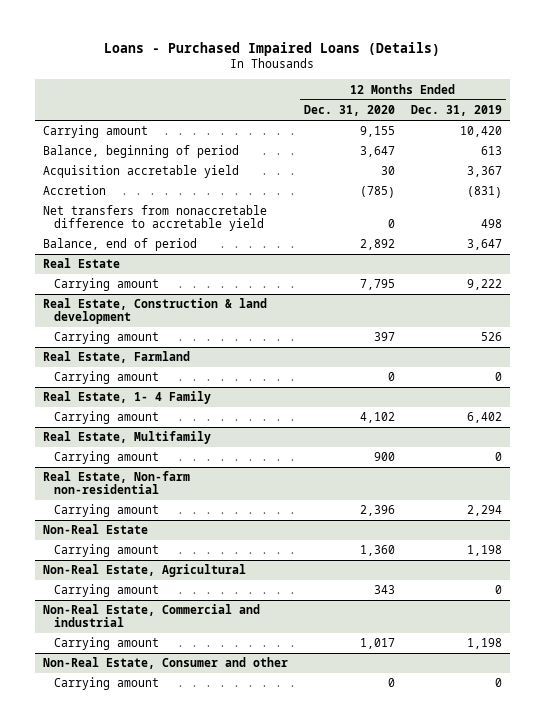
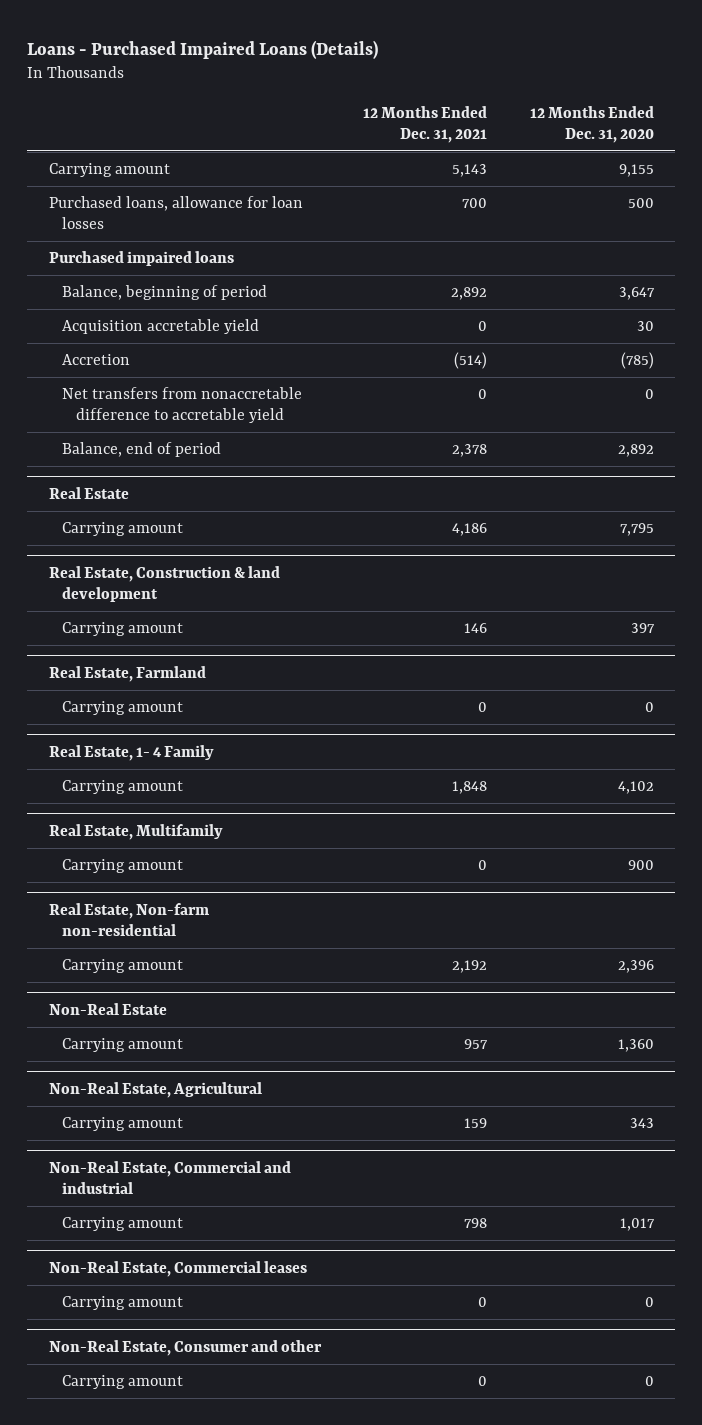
[410,104,502,116] Dec. 31, 2019 -> none
none -> [363,105,488,143] 12 Months Ended Dec. 31, 2021
none -> [48,196,303,230] Purchased loans, allowance for loan losses
none -> [48,251,234,267] Purchased impaired loans
none -> [48,1260,307,1277] Non-Real Estate, Commercial leases
none -> [62,1296,184,1311] Carrying amount

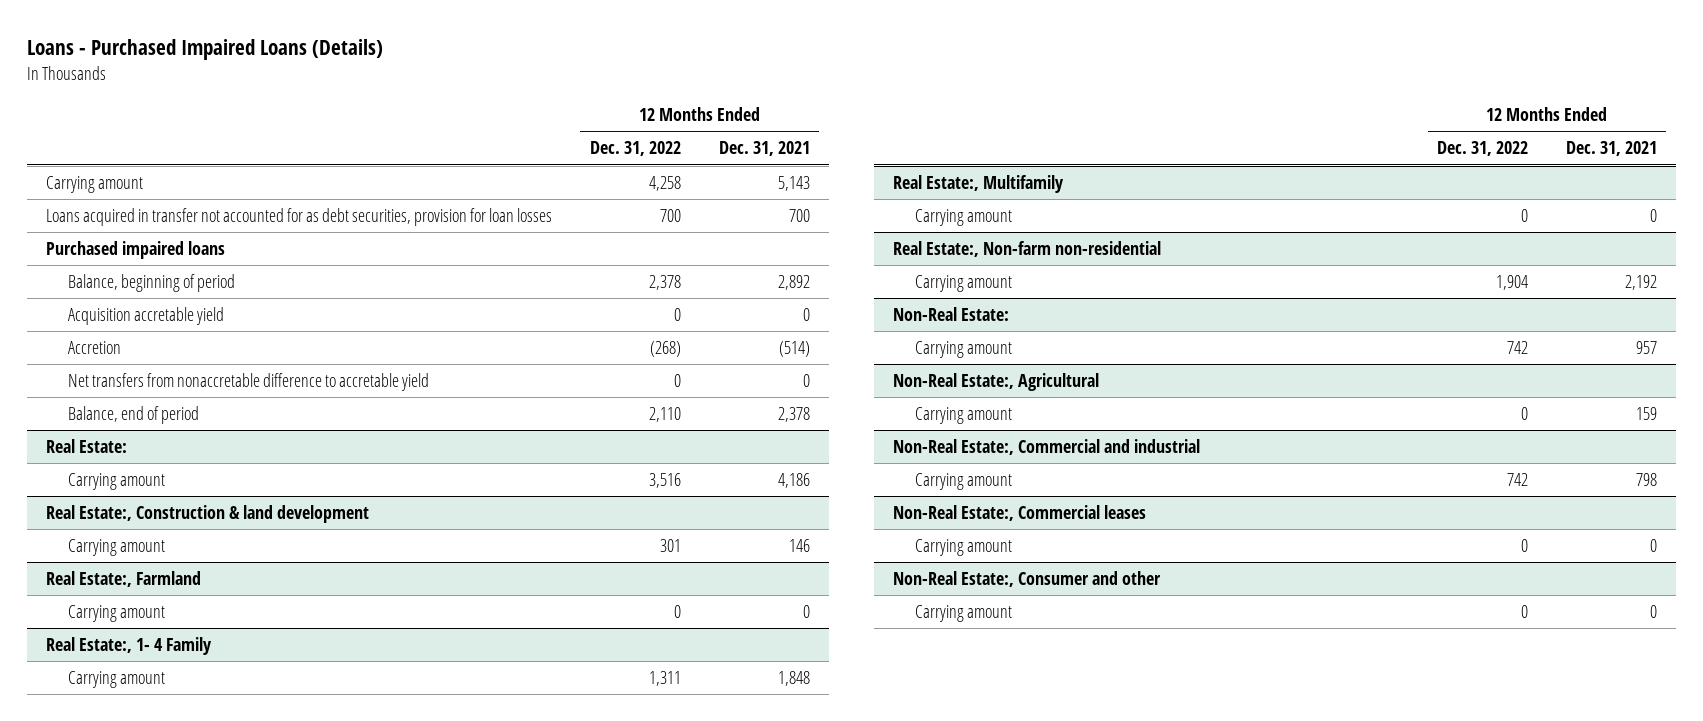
[529,105,654,143] 12 Months Ended Dec. 31, 2020 -> none
none -> [589,141,681,157] Dec. 31, 2022
[48,196,303,230] Purchased loans, allowance for loan losses -> [45,208,552,227] Loans acquired in transfer not accounted for as debt securities, provision for loan losses
[48,486,129,499] Real Estate -> [45,439,127,454] Real Estate:
[48,565,280,602] Real Estate, Construction & land development -> [45,505,369,524] Real Estate:, Construction & land development
[48,665,206,682] Real Estate, Farmland -> [45,571,201,588] Real Estate:, Farmland
[48,744,214,761] Real Estate, 1- 4 Family -> [45,637,212,656] Real Estate:, 1- 4 Family
[48,823,223,840] Real Estate, Multifamily -> [893,175,1065,194] Real Estate:, Multifamily
[48,902,209,936] Real Estate, Non-farm non-residential -> [893,241,1162,258] Real Estate:, Non-farm non-residential
[48,1002,167,1015] Non-Real Estate -> [893,307,1010,322] Non-Real Estate:
[48,1081,262,1098] Non-Real Estate, Agricultural -> [893,373,1100,392] Non-Real Estate:, Agricultural
[48,1160,291,1194] Non-Real Estate, Commercial and industrial -> [893,439,1201,456] Non-Real Estate:, Commercial and industrial
[48,1260,307,1277] Non-Real Estate, Commercial leases -> [893,505,1147,522] Non-Real Estate:, Commercial leases
[48,1339,322,1356] Non-Real Estate, Consumer and other -> [893,571,1162,588] Non-Real Estate:, Consumer and other

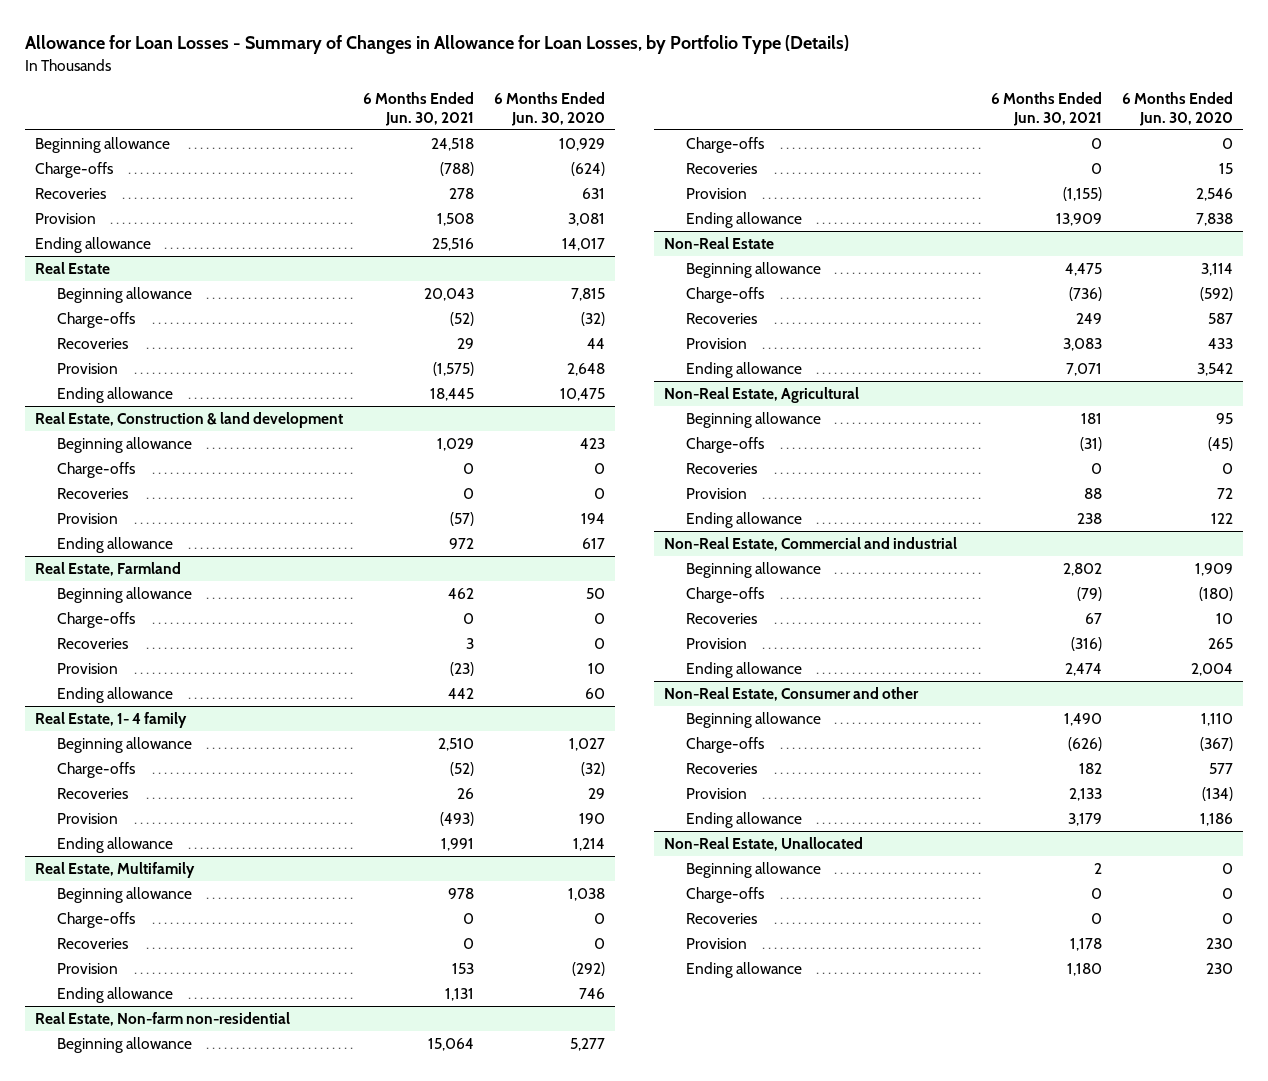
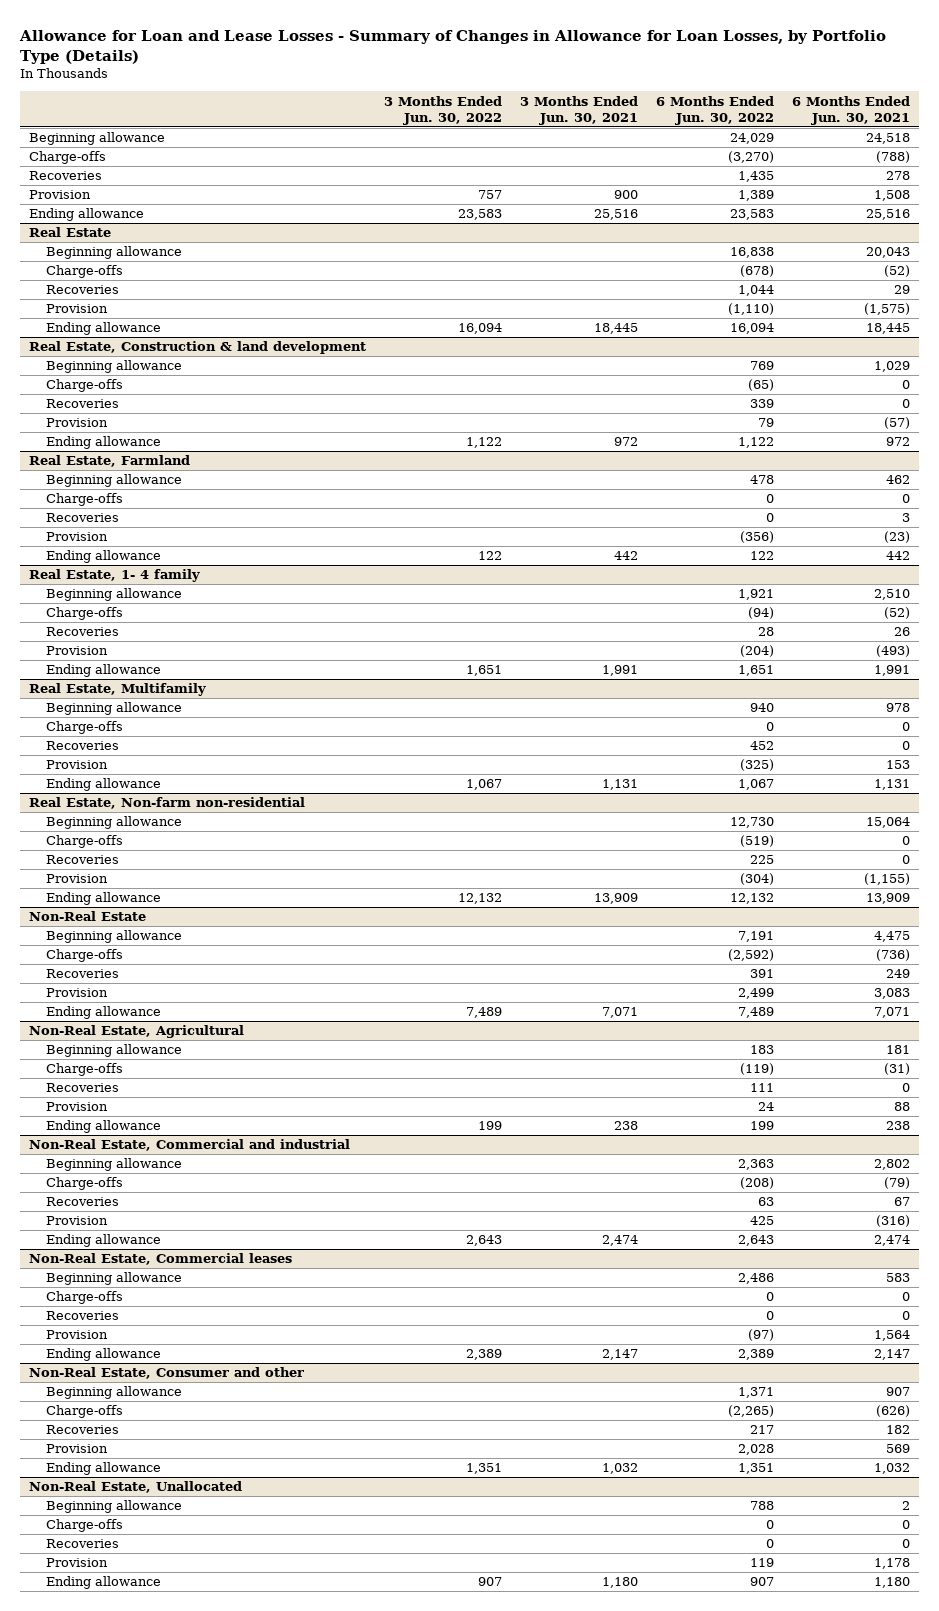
[25,35,850,55] Allowance for Loan Losses - Summary of Changes in Allowance for Loan Losses, by Portfolio Type (Details) -> [19,29,887,64] Allowance for Loan and Lease Losses - Summary of Changes in Allowance for Loan Losses, by Portfolio Type (Details)
[493,92,605,126] 6 Months Ended Jun. 30, 2020 -> none
none -> [384,95,503,125] 3 Months Ended Jun. 30, 2022
none -> [520,95,639,125] 3 Months Ended Jun. 30, 2021
none -> [655,95,774,125] 6 Months Ended Jun. 30, 2022
none -> [29,1253,293,1266] Non-Real Estate, Commercial leases
none -> [46,1272,183,1286] Beginning allowance
none -> [46,1291,124,1305] Charge-offs
none -> [46,1311,120,1321] Recoveries
none -> [46,1330,109,1340] Provision
none -> [46,1348,162,1362] Ending allowance
[1064,712,1103,726] 1,490 -> [885,1387,910,1397] 907
[1069,787,1103,801] 2,133 -> [885,1444,910,1454] 569
[1068,812,1103,826] 3,179 -> [873,1463,910,1475] 1,032

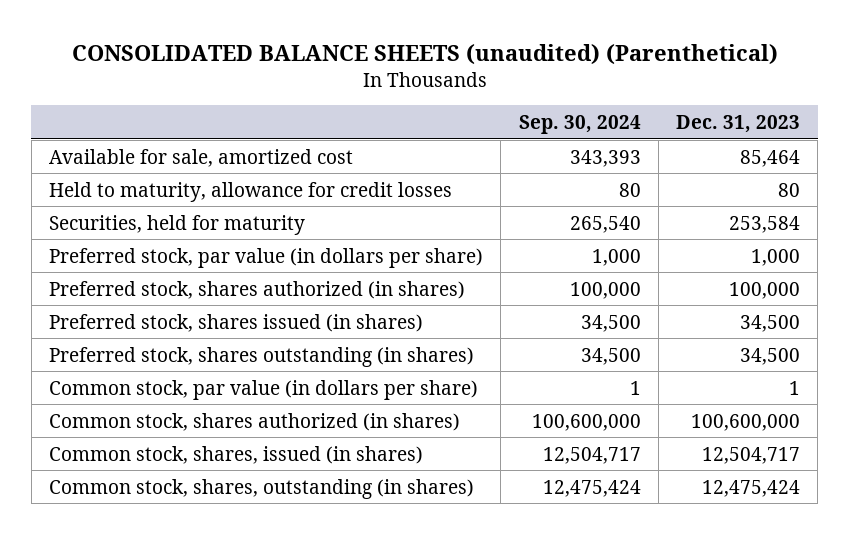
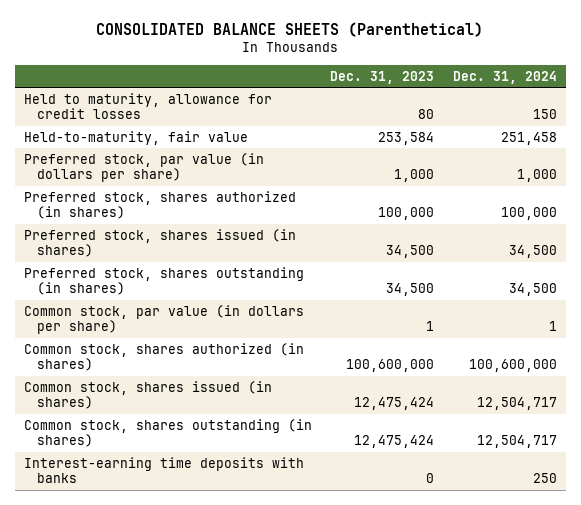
[71,43,778,65] CONSOLIDATED BALANCE SHEETS (unaudited) (Parenthetical) -> [96,21,484,37] CONSOLIDATED BALANCE SHEETS (Parenthetical)
[518,115,641,135] Sep. 30, 2024 -> none
none -> [452,70,557,84] Dec. 31, 2024
[49,148,354,167] Available for sale, amortized cost -> none
[49,214,306,235] Securities, held for maturity -> [23,130,248,145] Held-to-maturity, fair value
[49,445,424,464] Common stock, shares, issued (in shares) -> [23,380,272,410] Common stock, shares issued (in shares)
[702,446,801,464] 12,504,717 -> [354,397,435,411] 12,475,424
[49,478,475,499] Common stock, shares, outstanding (in shares) -> [23,418,312,448] Common stock, shares outstanding (in shares)
none -> [23,456,304,484] Interest-earning time deposits with banks

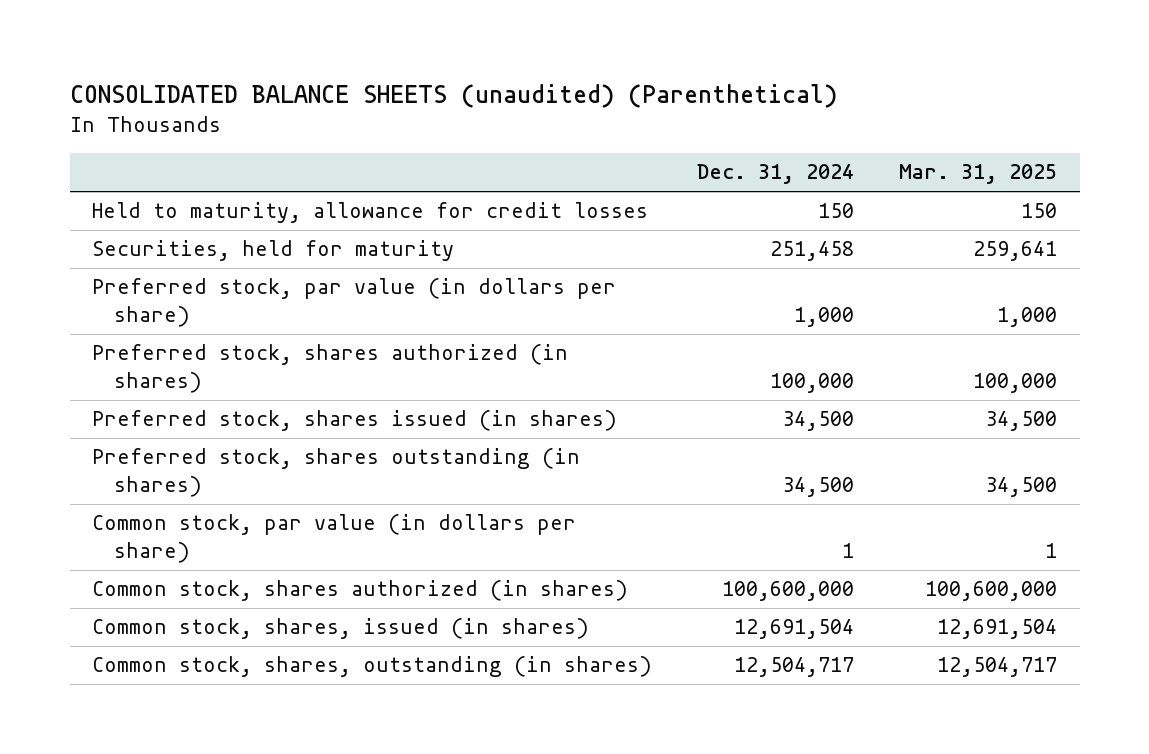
[96,21,484,37] CONSOLIDATED BALANCE SHEETS (Parenthetical) -> [69,83,837,108] CONSOLIDATED BALANCE SHEETS (unaudited) (Parenthetical)
[330,70,435,84] Dec. 31, 2023 -> none
none -> [899,164,1058,185] Mar. 31, 2025
[23,130,248,145] Held-to-maturity, fair value -> [92,240,455,262] Securities, held for maturity
[23,456,304,484] Interest-earning time deposits with banks -> none
[23,380,272,410] Common stock, shares issued (in shares) -> [92,618,590,640] Common stock, shares, issued (in shares)
[476,397,557,411] 12,504,717 -> [734,619,855,640] 12,691,504
[23,418,312,448] Common stock, shares outstanding (in shares) -> [92,656,653,678] Common stock, shares, outstanding (in shares)

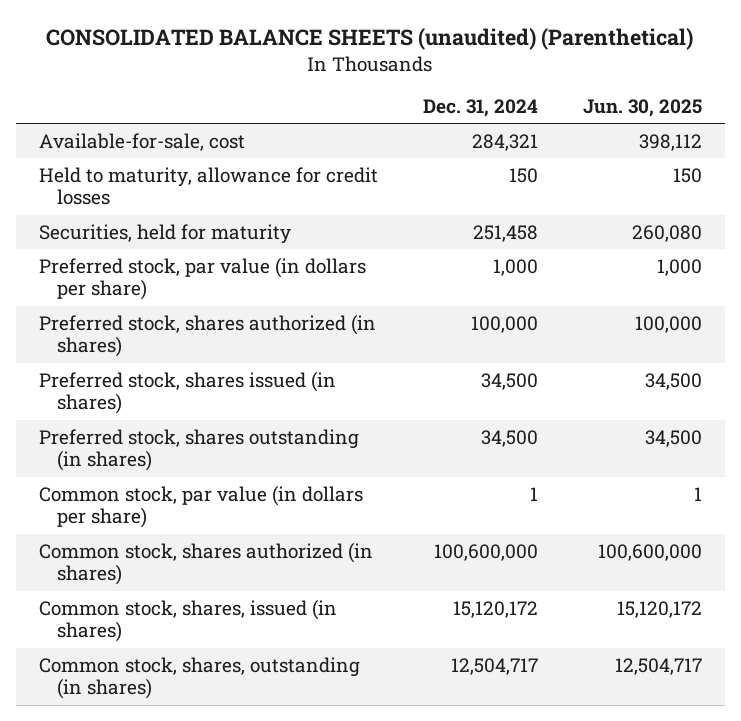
[899,164,1058,185] Mar. 31, 2025 -> none
none -> [583,99,703,118] Jun. 30, 2025
none -> [38,132,245,151] Available-for-sale, cost
[734,619,855,640] 12,691,504 -> [452,600,538,618] 15,120,172

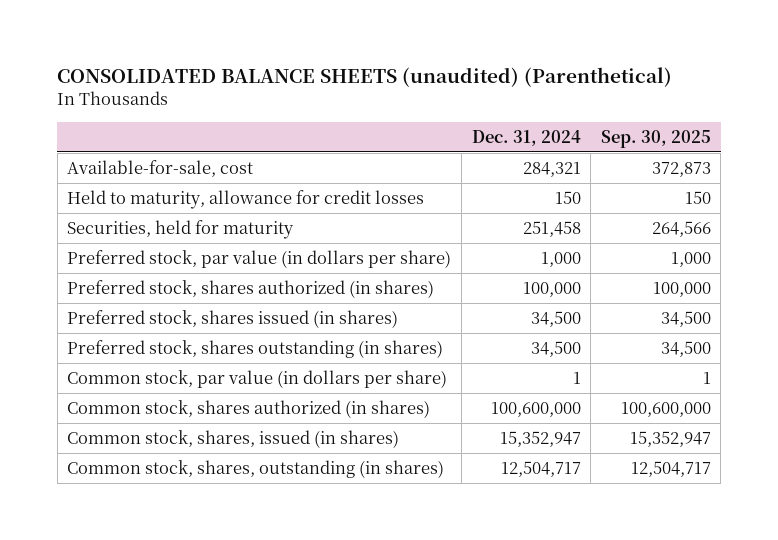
[583,99,703,118] Jun. 30, 2025 -> none
none -> [600,129,711,148] Sep. 30, 2025
[452,600,538,618] 15,120,172 -> [499,430,581,447] 15,352,947

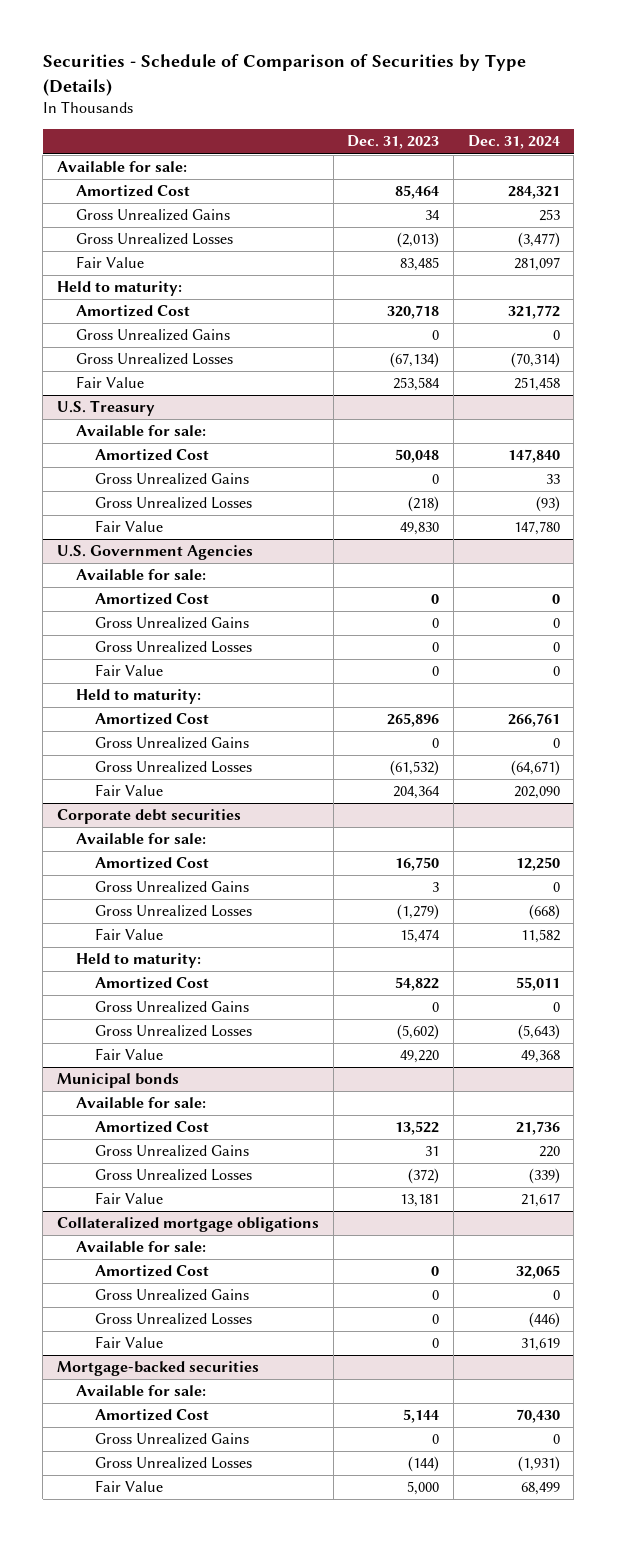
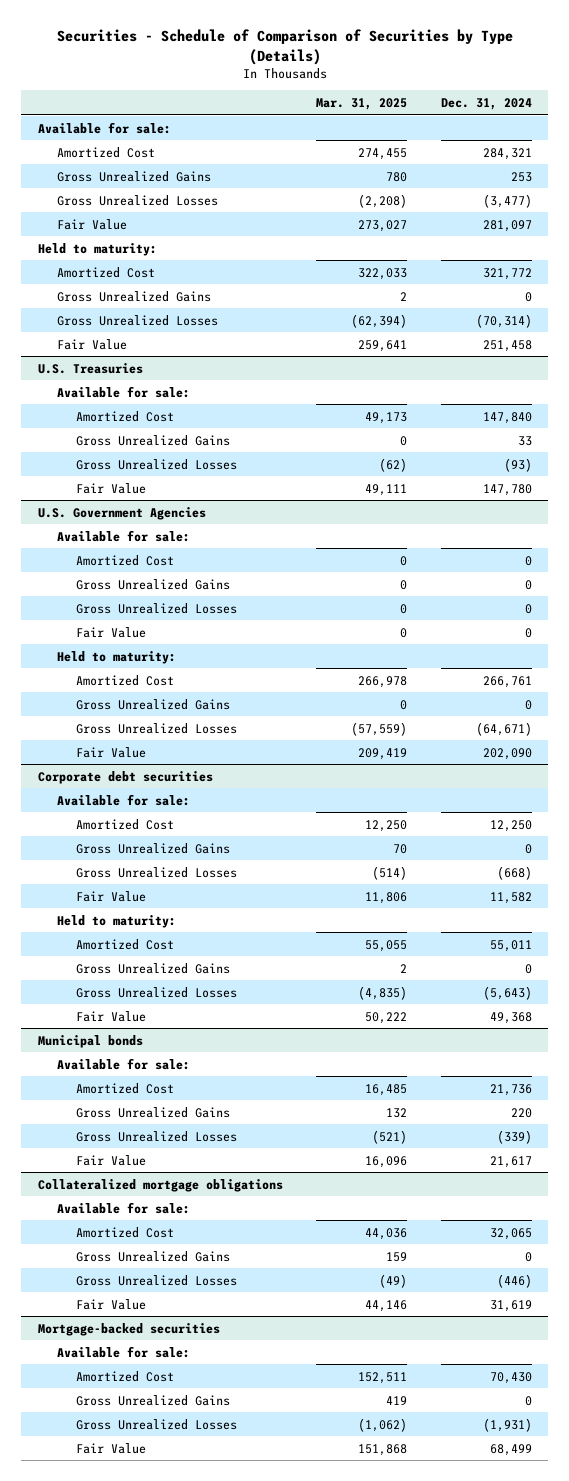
[347,135,440,150] Dec. 31, 2023 -> none
none -> [316,98,408,111] Mar. 31, 2025
[57,400,156,417] U.S. Treasury -> [37,362,143,374] U.S. Treasuries

